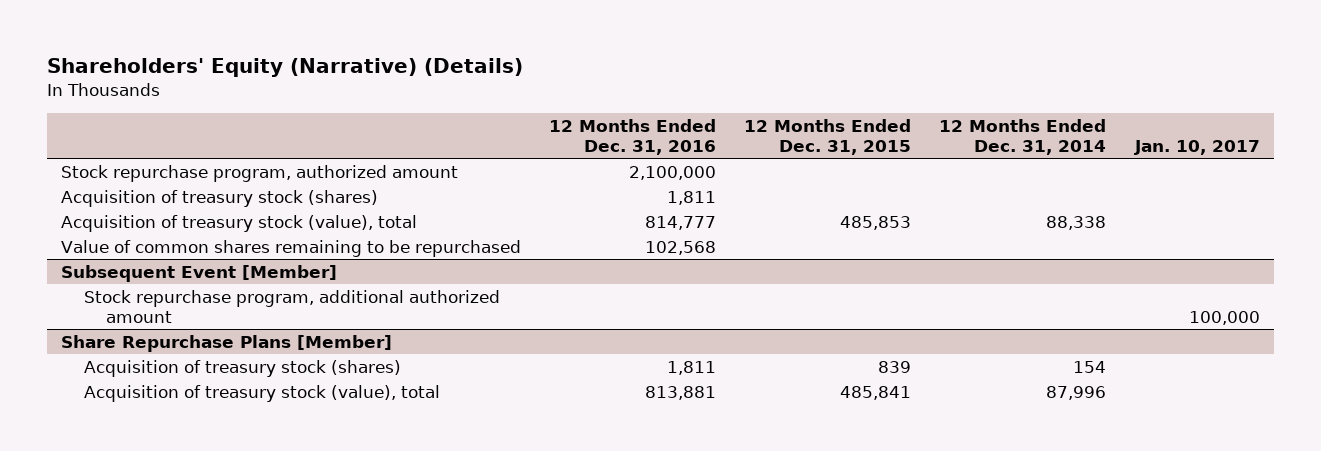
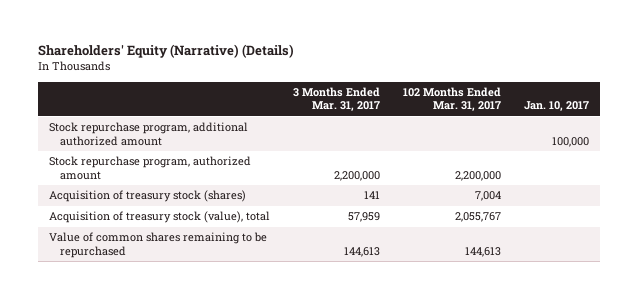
[549,118,717,156] 12 Months Ended Dec. 31, 2016 -> none
[744,118,912,156] 12 Months Ended Dec. 31, 2015 -> none
[939,118,1107,156] 12 Months Ended Dec. 31, 2014 -> none
none -> [293,87,381,112] 3 Months Ended Mar. 31, 2017
none -> [402,87,501,112] 102 Months Ended Mar. 31, 2017
none -> [49,122,249,146] Stock repurchase program, additional authorized amount
[61,264,338,282] Subsequent Event [Member] -> none
[83,289,500,324] Stock repurchase program, additional authorized amount -> none
[61,334,393,352] Share Repurchase Plans [Member] -> none
[83,359,401,377] Acquisition of treasury stock (shares) -> none
[83,384,440,402] Acquisition of treasury stock (value), total -> none

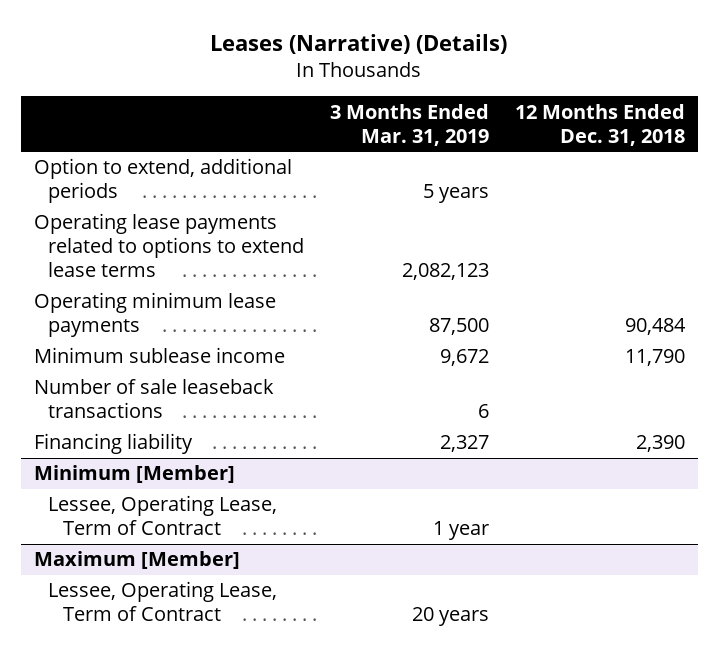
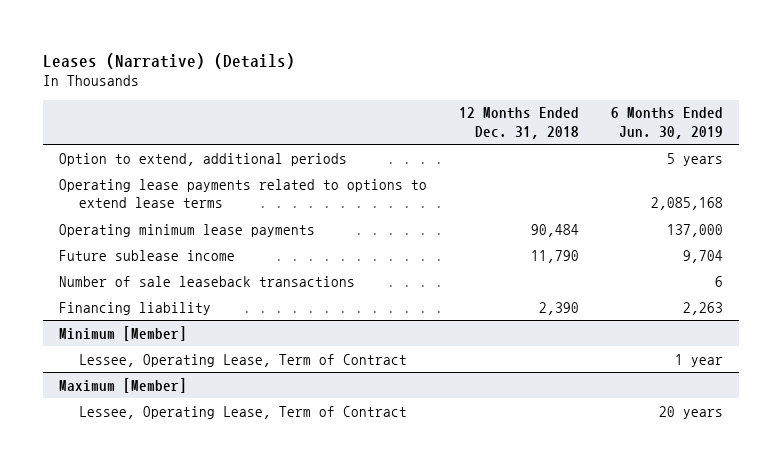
[330,103,490,146] 3 Months Ended Mar. 31, 2019 -> none
none -> [611,107,724,139] 6 Months Ended Jun. 30, 2019
[33,347,285,364] Minimum sublease income -> [59,249,236,261] Future sublease income

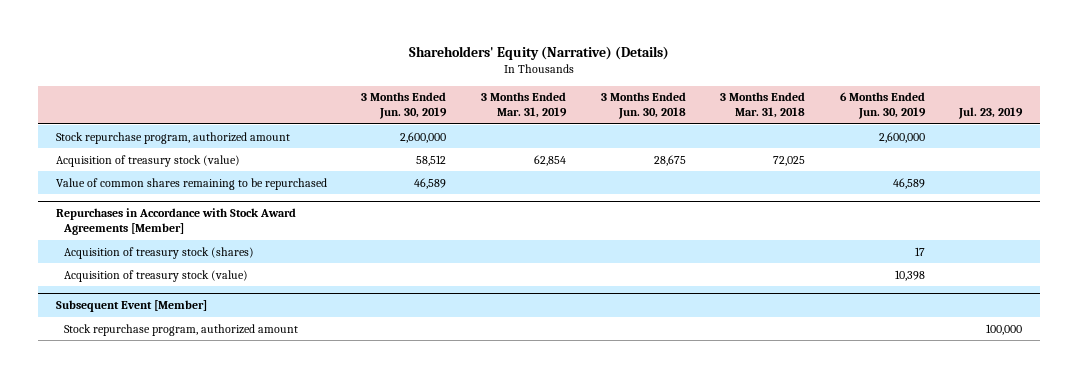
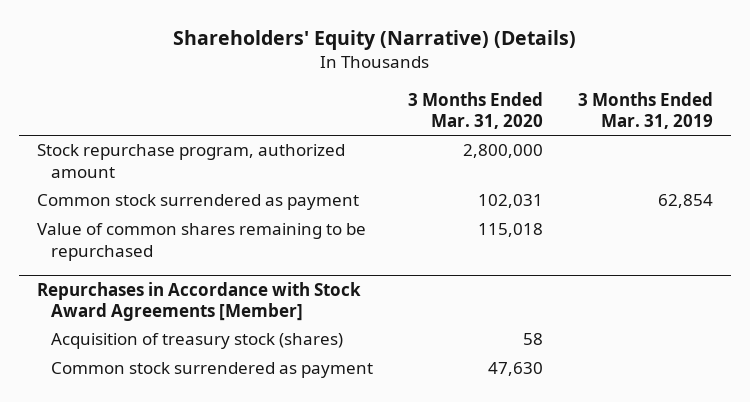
[361,92,448,120] 3 Months Ended Jun. 30, 2019 -> none
[600,92,686,120] 3 Months Ended Jun. 30, 2018 -> none
[720,92,806,119] 3 Months Ended Mar. 31, 2018 -> none
[839,92,926,120] 6 Months Ended Jun. 30, 2019 -> none
[958,107,1024,120] Jul. 23, 2019 -> none
none -> [407,91,543,129] 3 Months Ended Mar. 31, 2020
[55,154,240,167] Acquisition of treasury stock (value) -> [36,194,359,211] Common stock surrendered as payment
[55,300,207,313] Subsequent Event [Member] -> none
[64,323,299,336] Stock repurchase program, authorized amount -> none
[64,269,249,282] Acquisition of treasury stock (value) -> [50,362,373,379] Common stock surrendered as payment

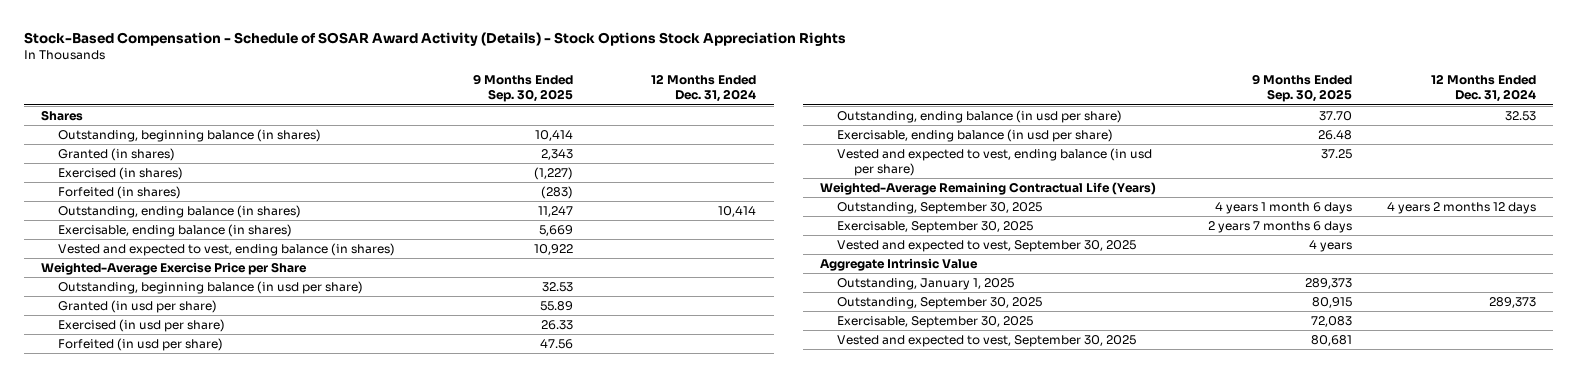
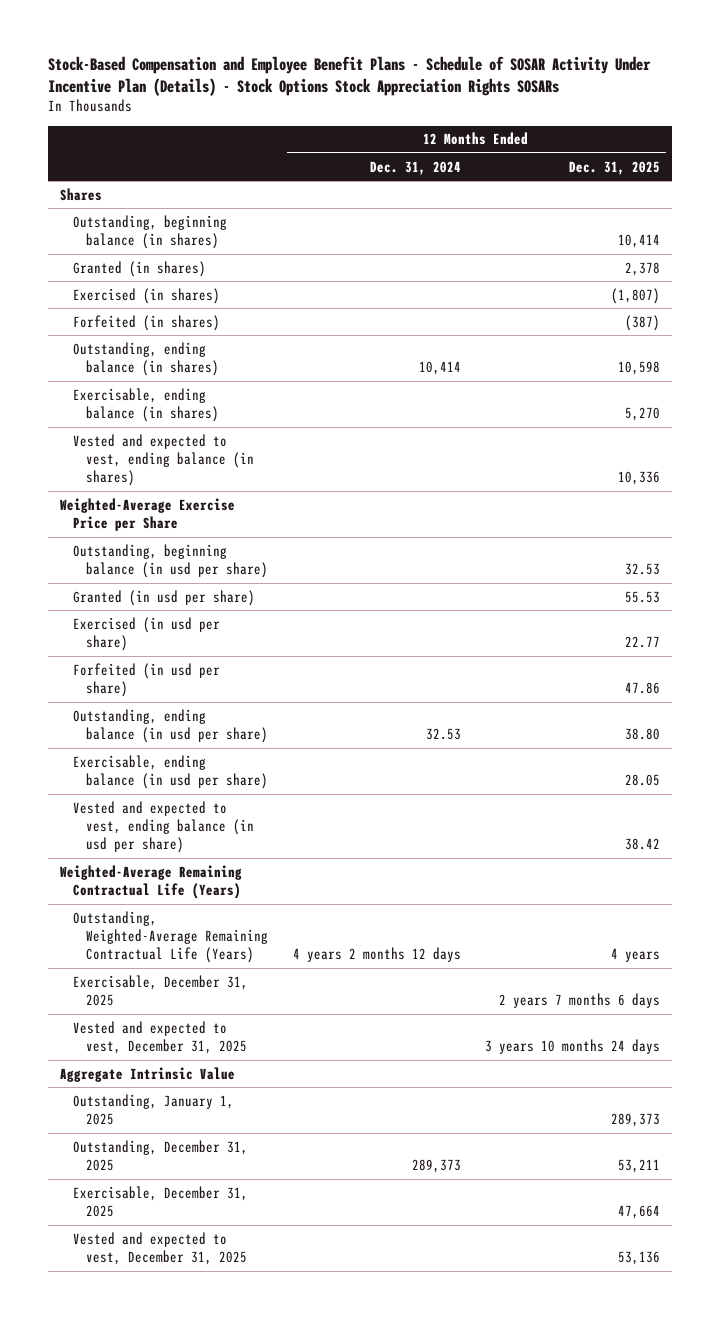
[24,31,847,46] Stock-Based Compensation - Schedule of SOSAR Award Activity (Details) - Stock Options Stock Appreciation Rights -> [47,55,651,97] Stock-Based Compensation and Employee Benefit Plans - Schedule of SOSAR Activity Under Incentive Plan (Details) - Stock Options Stock Appreciation Rights SOSARs
[473,74,574,103] 9 Months Ended Sep. 30, 2025 -> none
none -> [568,160,660,175] Dec. 31, 2025
[837,201,1043,214] Outstanding, September 30, 2025 -> [73,910,269,964] Outstanding, Weighted-Average Remaining Contractual Life (Years)
[837,220,1034,233] Exercisable, September 30, 2025 -> [73,974,249,1006] Exercisable, December 31, 2025
[837,239,1137,252] Vested and expected to vest, September 30, 2025 -> [73,1020,248,1054] Vested and expected to vest, December 31, 2025
[837,296,1043,309] Outstanding, September 30, 2025 -> [73,1139,249,1171] Outstanding, December 31, 2025
[837,315,1034,328] Exercisable, September 30, 2025 -> [73,1185,249,1217] Exercisable, December 31, 2025
[837,334,1137,347] Vested and expected to vest, September 30, 2025 -> [73,1231,248,1265] Vested and expected to vest, December 31, 2025

